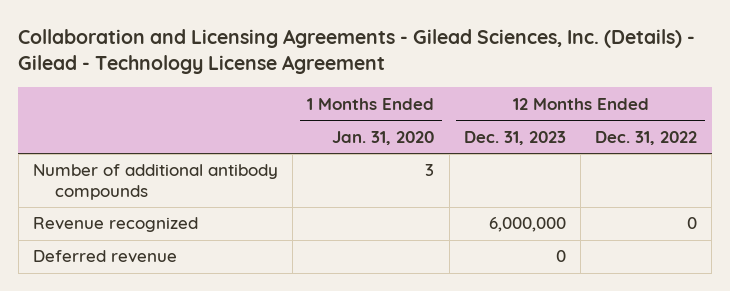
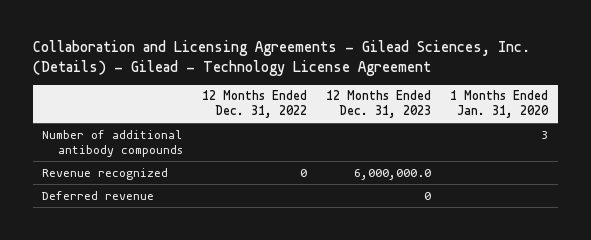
[488,217,566,233] 6,000,000 -> [354,168,432,180] 6,000,000.0

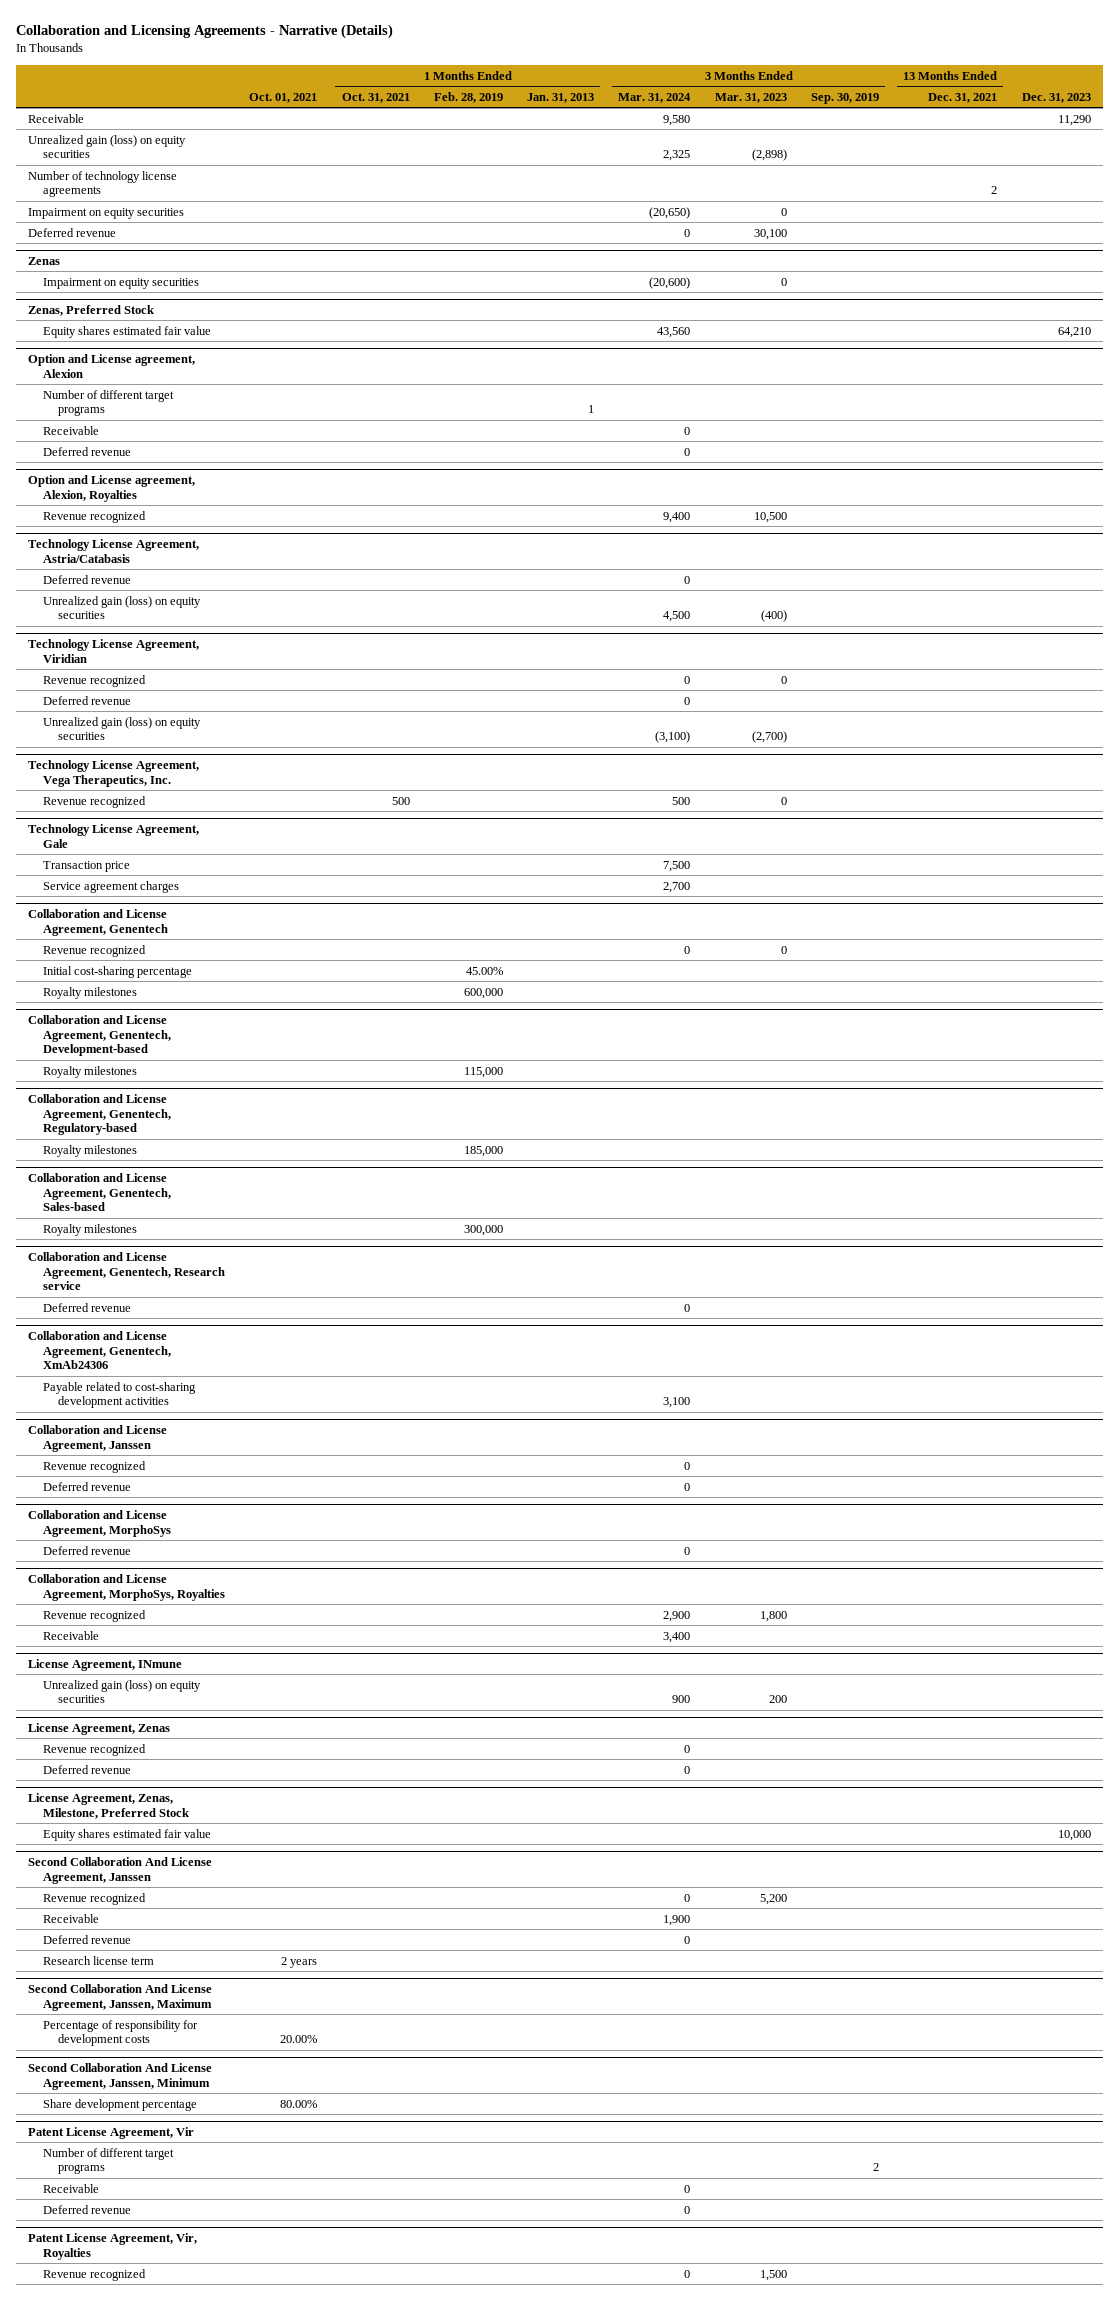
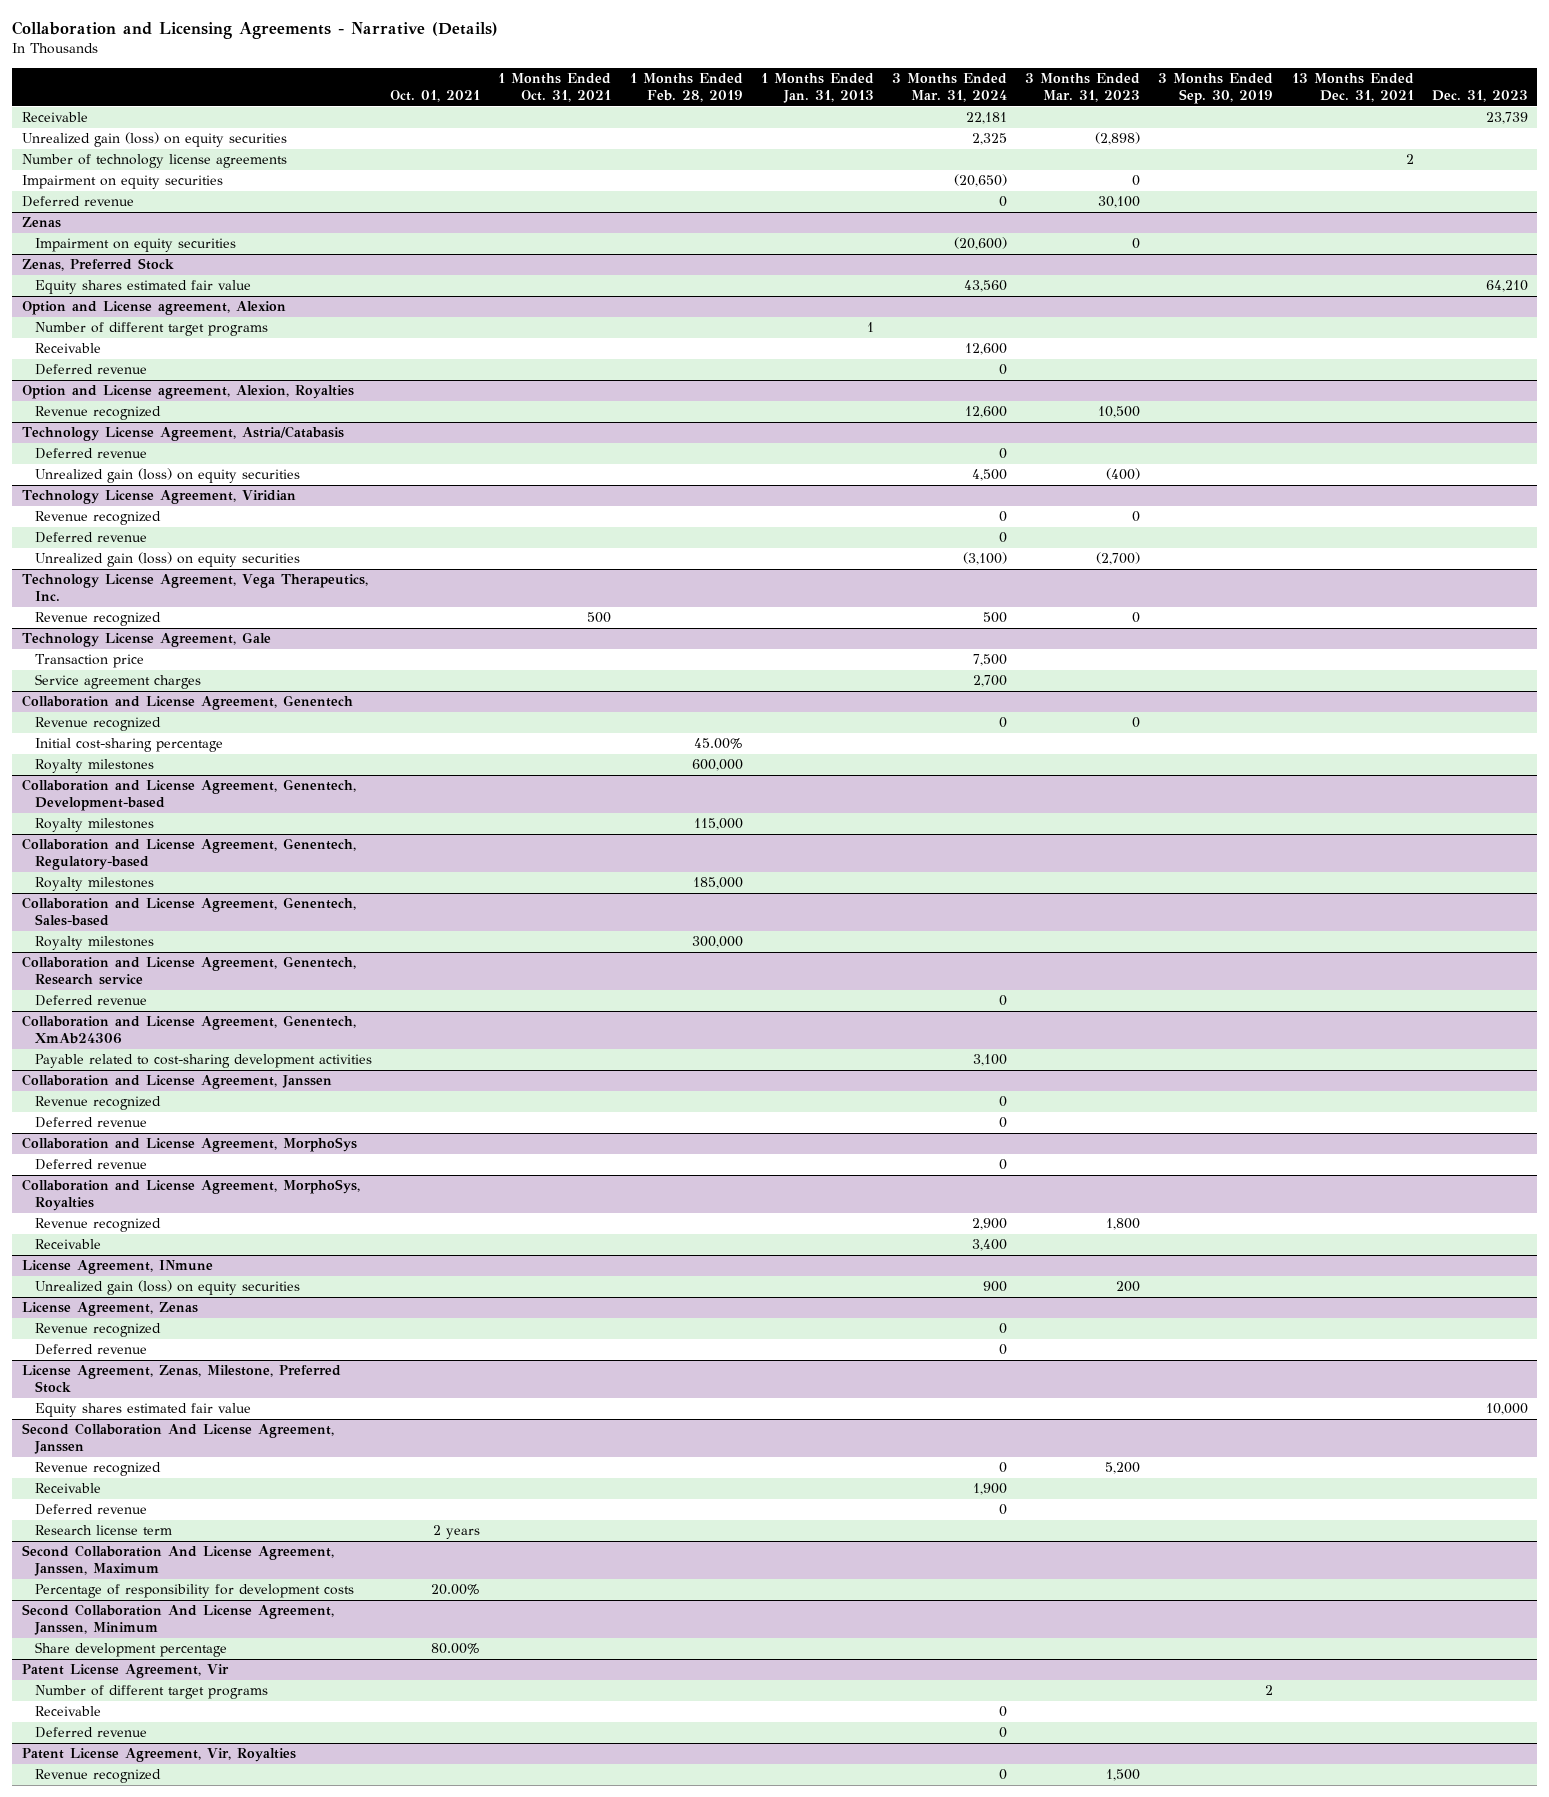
[663,114,691,126] 9,580 -> [966,112,1008,125] 22,181
[1057,114,1091,126] 11,290 -> [1485,112,1528,125] 23,739
[684,426,691,435] 0 -> [965,343,1008,356] 12,600
[663,511,691,523] 9,400 -> [965,406,1008,419] 12,600

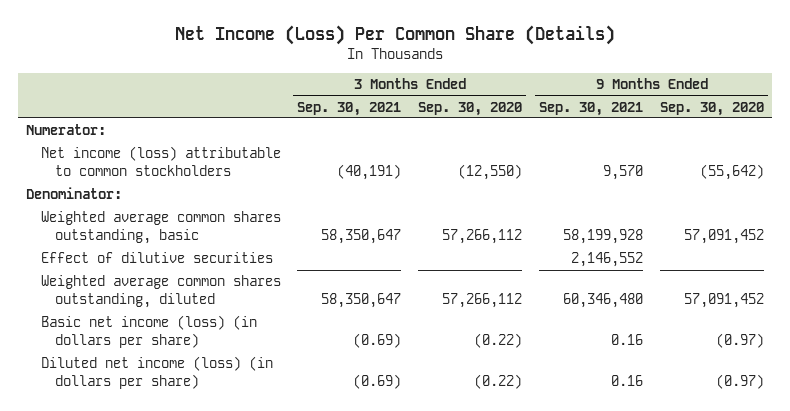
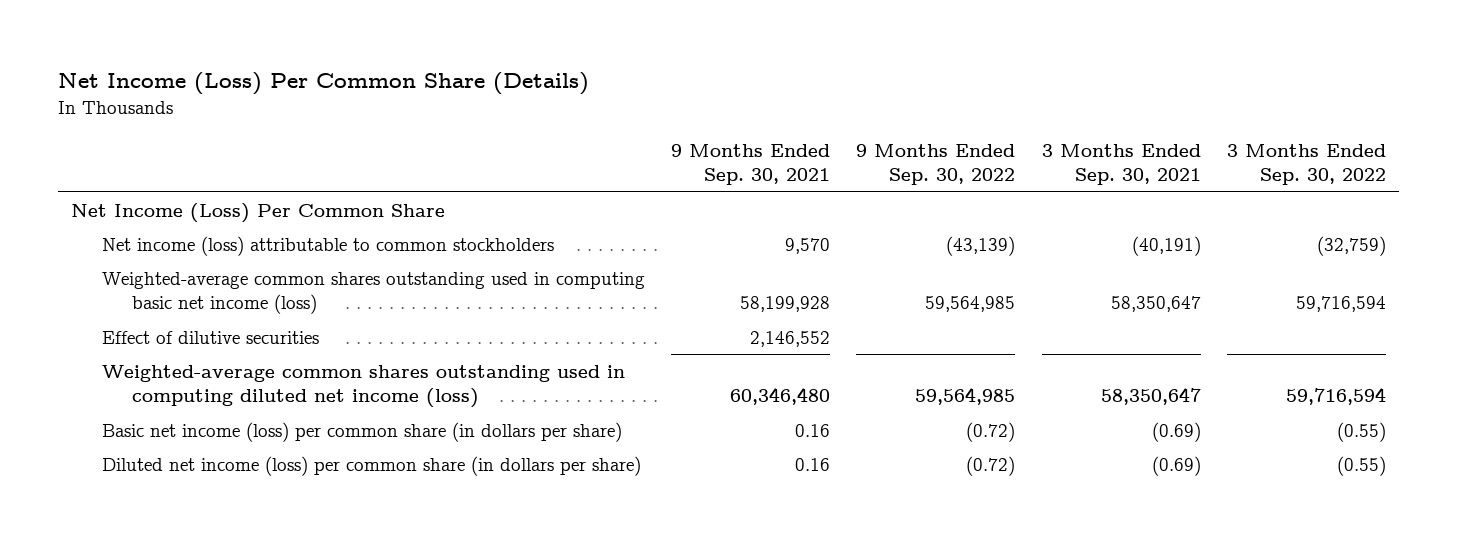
[418,101,523,116] Sep. 30, 2020 -> none
[659,101,764,116] Sep. 30, 2020 -> none
none -> [856,143,1016,185] 9 Months Ended Sep. 30, 2022
none -> [1226,143,1386,185] 3 Months Ended Sep. 30, 2022
[26,124,107,136] Numerator: -> none
none -> [71,202,446,223] Net Income (Loss) Per Common Share
[26,187,123,200] Denominator: -> none
[40,211,281,245] Weighted average common shares outstanding, basic -> [101,271,645,315] Weighted-average common shares outstanding used in computing basic net income (loss)
[40,275,281,309] Weighted average common shares outstanding, diluted -> [101,364,625,409] Weighted-average common shares outstanding used in computing diluted net income (loss)
[40,315,257,349] Basic net income (loss) (in dollars per share) -> [101,421,622,442] Basic net income (loss) per common share (in dollars per share)
[40,356,273,390] Diluted net income (loss) (in dollars per share) -> [101,455,641,476] Diluted net income (loss) per common share (in dollars per share)

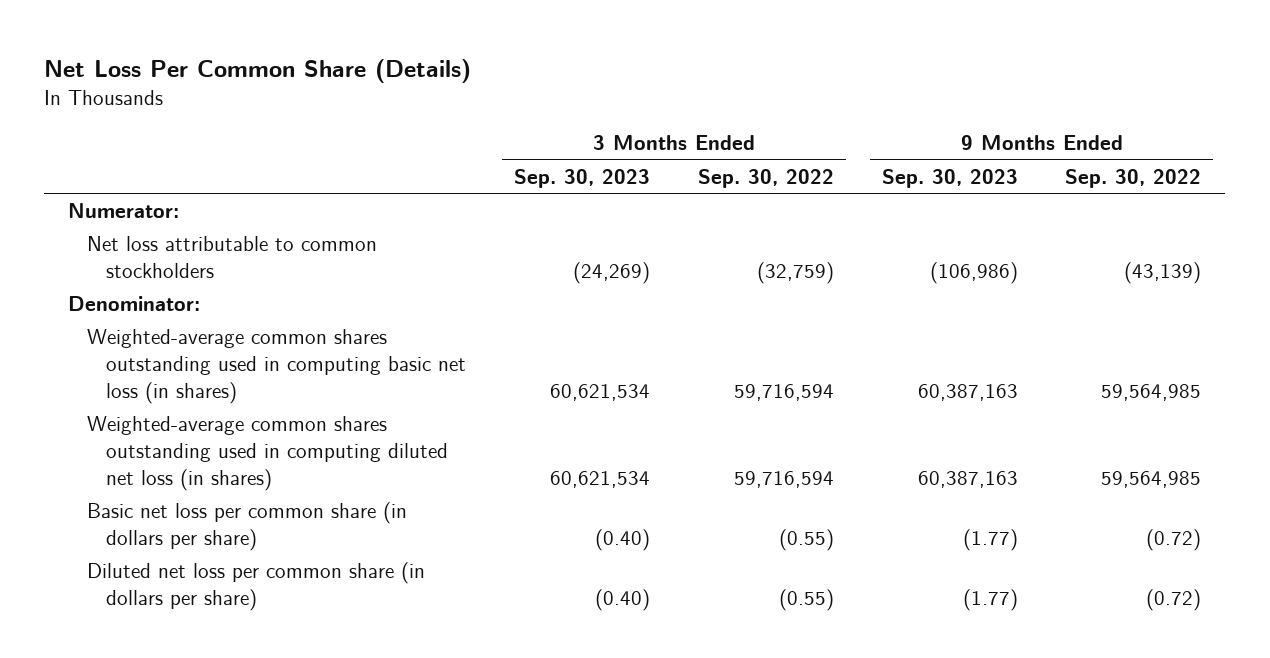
[58,71,590,95] Net Income (Loss) Per Common Share (Details) -> [44,59,472,84] Net Loss Per Common Share (Details)
[670,143,830,185] 9 Months Ended Sep. 30, 2021 -> none
[1041,143,1201,185] 3 Months Ended Sep. 30, 2021 -> none
none -> [514,168,651,188] Sep. 30, 2023
none -> [881,168,1018,188] Sep. 30, 2023
[71,202,446,223] Net Income (Loss) Per Common Share -> none
[101,330,319,344] Effect of dilutive securities -> none
none -> [68,203,180,219] Numerator:
[101,235,554,256] Net income (loss) attributable to common stockholders -> [87,236,378,278] Net loss attributable to common stockholders
none -> [68,296,201,312] Denominator:
[101,271,645,315] Weighted-average common shares outstanding used in computing basic net income (loss) -> [87,329,467,404] Weighted-average common shares outstanding used in computing basic net loss (in shares)
[101,364,625,409] Weighted-average common shares outstanding used in computing diluted net income (loss) -> [87,416,449,491] Weighted-average common shares outstanding used in computing diluted net loss (in shares)
[101,421,622,442] Basic net income (loss) per common share (in dollars per share) -> [87,502,408,551] Basic net loss per common share (in dollars per share)
[101,455,641,476] Diluted net income (loss) per common share (in dollars per share) -> [87,562,426,611] Diluted net loss per common share (in dollars per share)

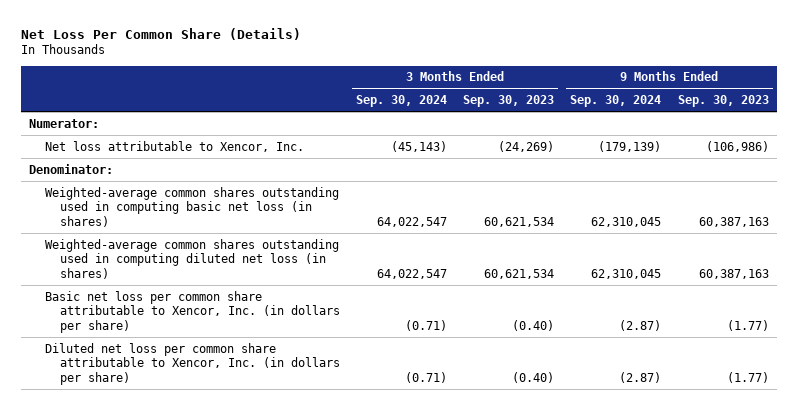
[697,168,834,188] Sep. 30, 2022 -> none
[1065,168,1202,188] Sep. 30, 2022 -> none
none -> [356,94,448,107] Sep. 30, 2024
none -> [570,94,662,107] Sep. 30, 2024
[87,236,378,278] Net loss attributable to common stockholders -> [44,140,304,152] Net loss attributable to Xencor, Inc.
[87,502,408,551] Basic net loss per common share (in dollars per share) -> [44,290,341,333] Basic net loss per common share attributable to Xencor, Inc. (in dollars per share)
[87,562,426,611] Diluted net loss per common share (in dollars per share) -> [44,342,341,385] Diluted net loss per common share attributable to Xencor, Inc. (in dollars per share)

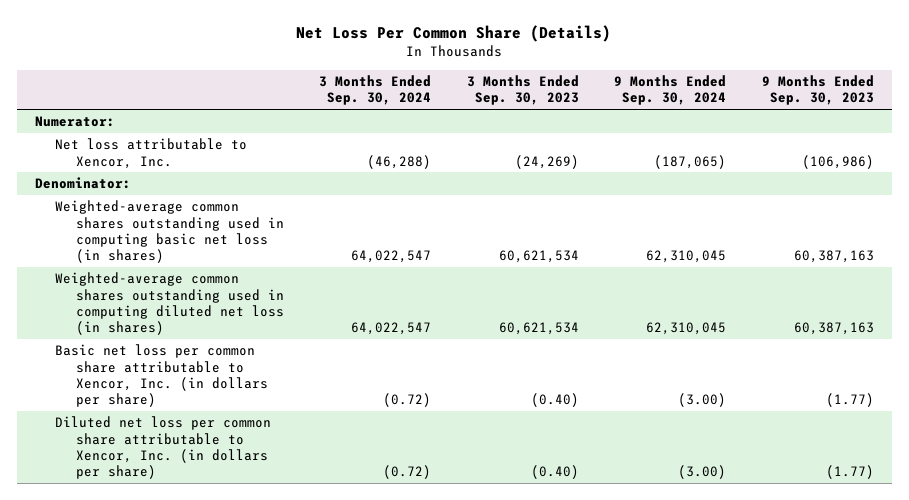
[391,140,448,152] (45,143) -> [367,154,432,169] (46,288)
[598,140,662,152] (179,139) -> [654,154,727,169] (187,065)
[405,319,448,331] (0.71) -> [383,393,432,408] (0.72)
[619,319,662,331] (2.87) -> [678,393,727,408] (3.00)
[405,371,448,383] (0.71) -> [383,465,432,480] (0.72)
[619,371,662,383] (2.87) -> [678,465,727,480] (3.00)

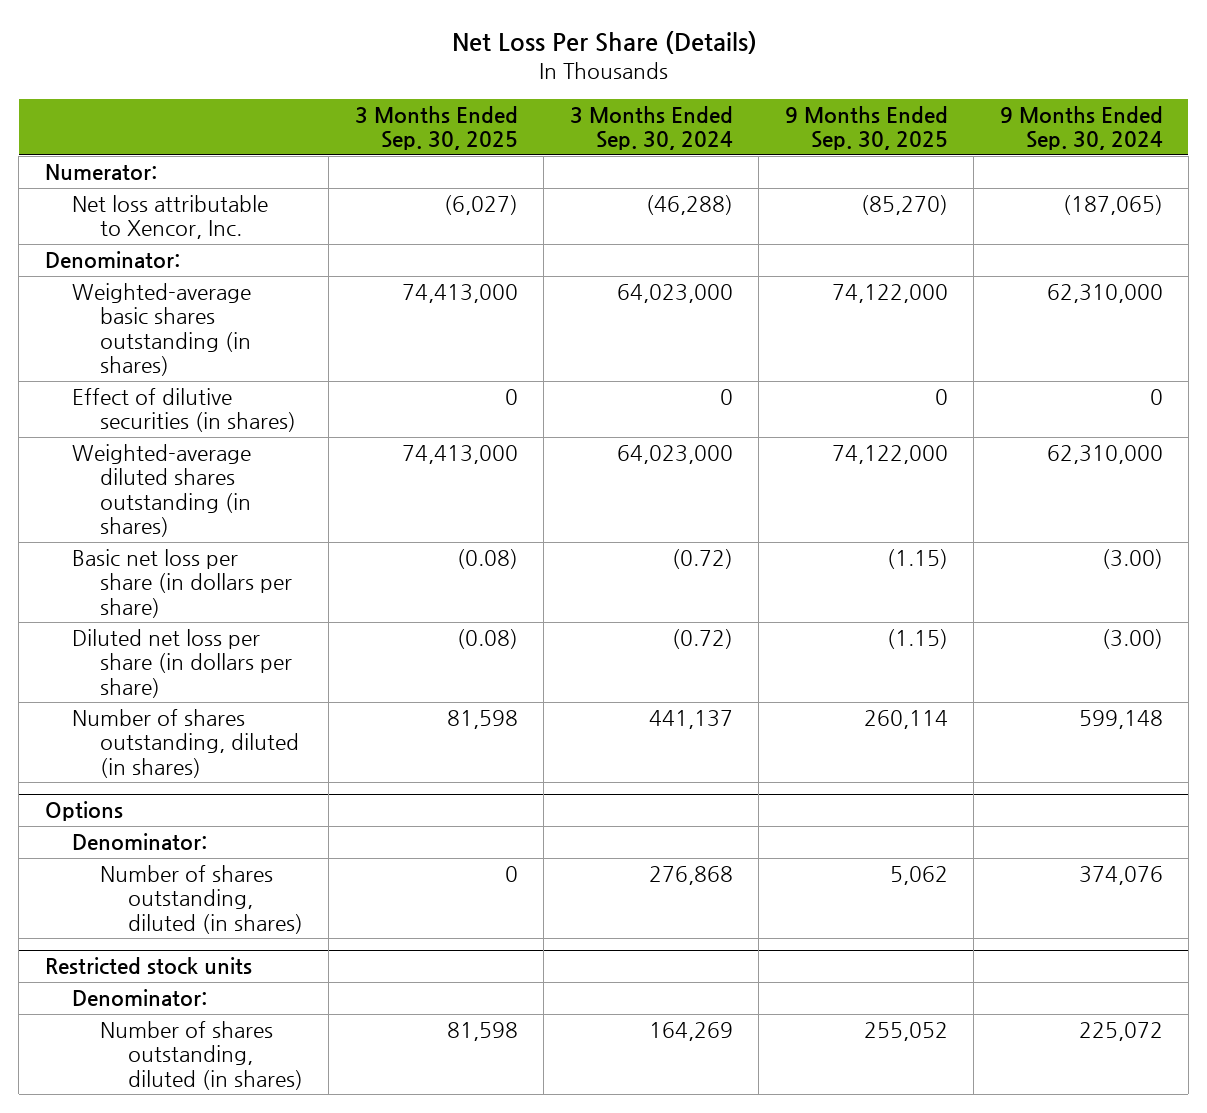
[296,25,612,43] Net Loss Per Common Share (Details) -> [451,31,757,55] Net Loss Per Share (Details)
[466,75,579,106] 3 Months Ended Sep. 30, 2023 -> none
[761,75,874,106] 9 Months Ended Sep. 30, 2023 -> none
none -> [354,105,518,150] 3 Months Ended Sep. 30, 2025
none -> [784,105,948,150] 9 Months Ended Sep. 30, 2025
[55,200,284,264] Weighted-average common shares outstanding used in computing basic net loss (in shares) -> [72,283,252,376] Weighted-average basic shares outstanding (in shares)
[351,250,432,264] 64,022,547 -> [616,284,733,304] 64,023,000
[646,250,727,264] 62,310,045 -> [1046,284,1163,304] 62,310,000
none -> [72,388,296,433] Effect of dilutive securities (in shares)
[55,272,284,336] Weighted-average common shares outstanding used in computing diluted net loss (in shares) -> [72,444,252,537] Weighted-average diluted shares outstanding (in shares)
[351,322,432,336] 64,022,547 -> [616,445,733,465] 64,023,000
[646,322,727,336] 62,310,045 -> [1046,445,1163,465] 62,310,000
[55,344,268,408] Basic net loss per common share attributable to Xencor, Inc. (in dollars per share) -> [72,549,292,618] Basic net loss per share (in dollars per share)
[55,416,272,480] Diluted net loss per common share attributable to Xencor, Inc. (in dollars per share) -> [72,629,292,698] Diluted net loss per share (in dollars per share)
none -> [72,709,299,778] Number of shares outstanding, diluted (in shares)
none -> [44,801,123,822] Options
none -> [72,833,208,851] Denominator:
none -> [99,865,303,934] Number of shares outstanding, diluted (in shares)
none -> [44,957,252,976] Restricted stock units
none -> [72,989,208,1007] Denominator:
none -> [99,1021,303,1090] Number of shares outstanding, diluted (in shares)

